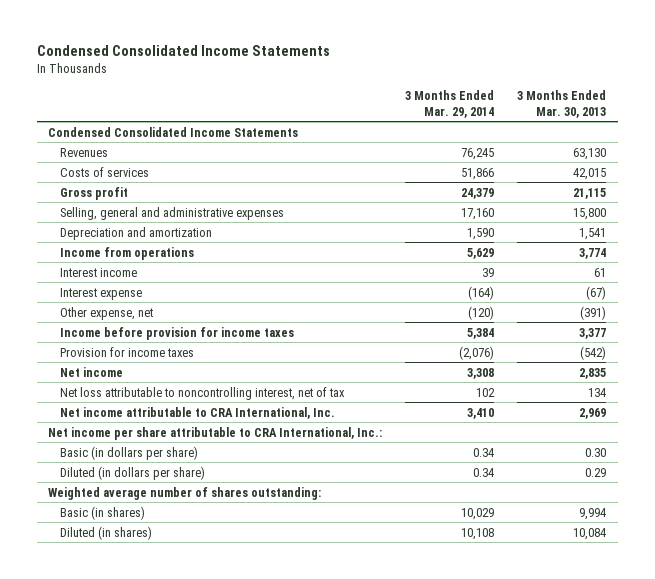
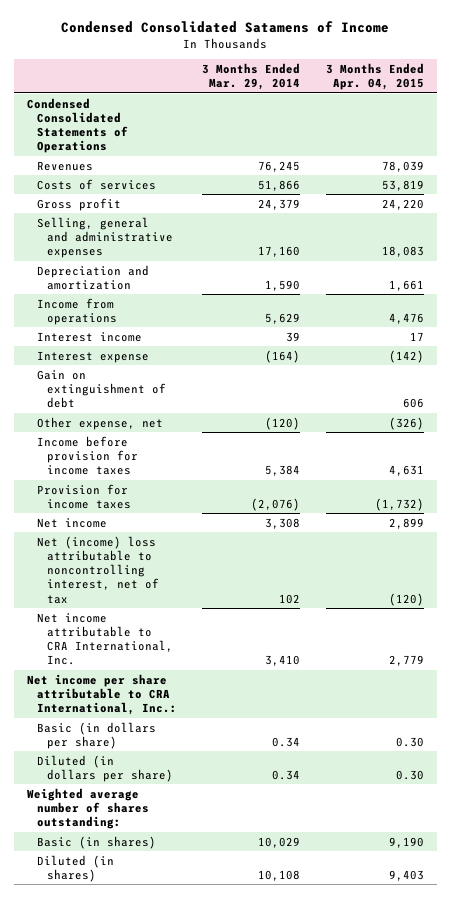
[36,45,330,57] Condensed Consolidated Income Statements -> [61,21,390,34] Condensed Consolidated Satamens of Income
[517,90,607,118] 3 Months Ended Mar. 30, 2013 -> none
none -> [325,63,424,91] 3 Months Ended Apr. 04, 2015
[48,126,299,137] Condensed Consolidated Income Statements -> [26,97,128,154] Condensed Consolidated Statements of Operations
none -> [36,369,166,409] Gain on extinguishment of debt
[59,386,345,400] Net loss attributable to noncontrolling interest, net of tax -> [36,535,159,604] Net (income) loss attributable to noncontrolling interest, net of tax

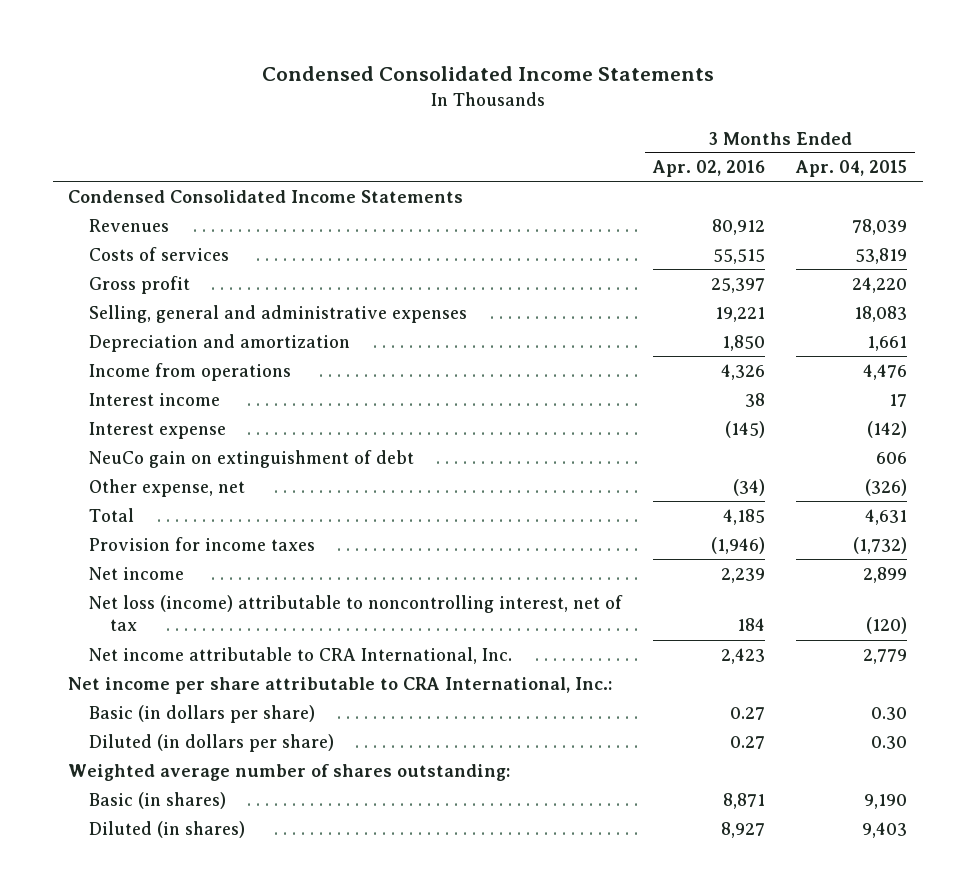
[61,21,390,34] Condensed Consolidated Satamens of Income -> [261,66,714,82] Condensed Consolidated Income Statements
[202,63,301,91] 3 Months Ended Mar. 29, 2014 -> none
none -> [652,160,766,178] Apr. 02, 2016
[26,97,128,154] Condensed Consolidated Statements of Operations -> [68,189,464,203] Condensed Consolidated Income Statements
[36,369,166,409] Gain on extinguishment of debt -> [89,449,415,468] NeuCo gain on extinguishment of debt
[36,435,138,476] Income before provision for income taxes -> [89,507,135,522] Total
[36,535,159,604] Net (income) loss attributable to noncontrolling interest, net of tax -> [89,594,624,632] Net loss (income) attributable to noncontrolling interest, net of tax

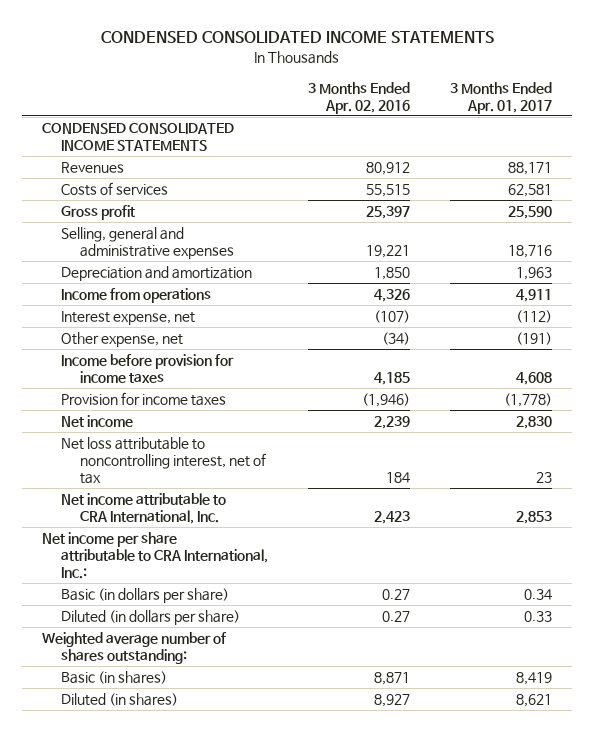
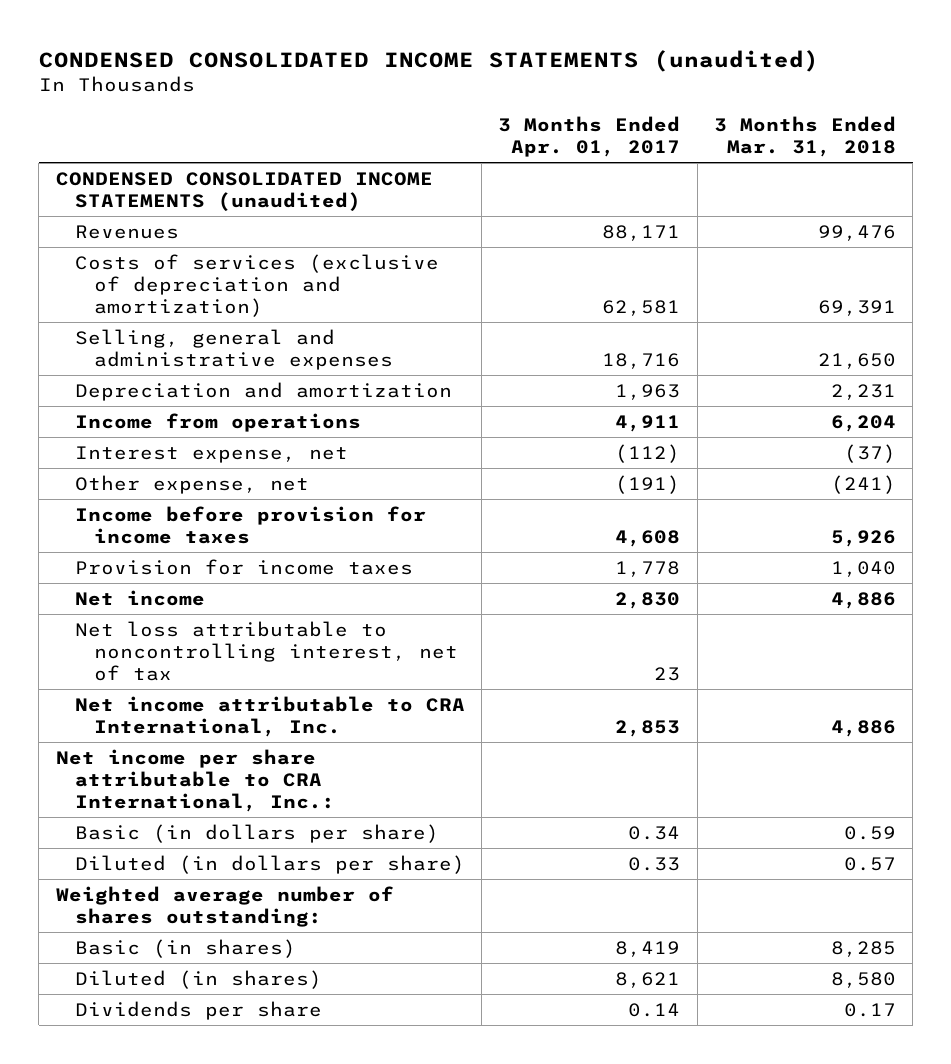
[100,31,494,44] CONDENSED CONSOLIDATED INCOME STATEMENTS -> [38,49,819,72] CONDENSED CONSOLIDATED INCOME STATEMENTS (unaudited)
[307,81,410,114] 3 Months Ended Apr. 02, 2016 -> none
none -> [713,115,896,157] 3 Months Ended Mar. 31, 2018
[41,123,234,152] CONDENSED CONSOLIDATED INCOME STATEMENTS -> [55,171,433,212] CONDENSED CONSOLIDATED INCOME STATEMENTS (unaudited)
[60,205,135,221] Gross profit -> none
[60,182,168,197] Costs of services -> [74,253,439,318] Costs of services (exclusive of depreciation and amortization)
[503,393,552,408] (1,778) -> [615,560,681,577] 1,778
none -> [74,1000,322,1020] Dividends per share

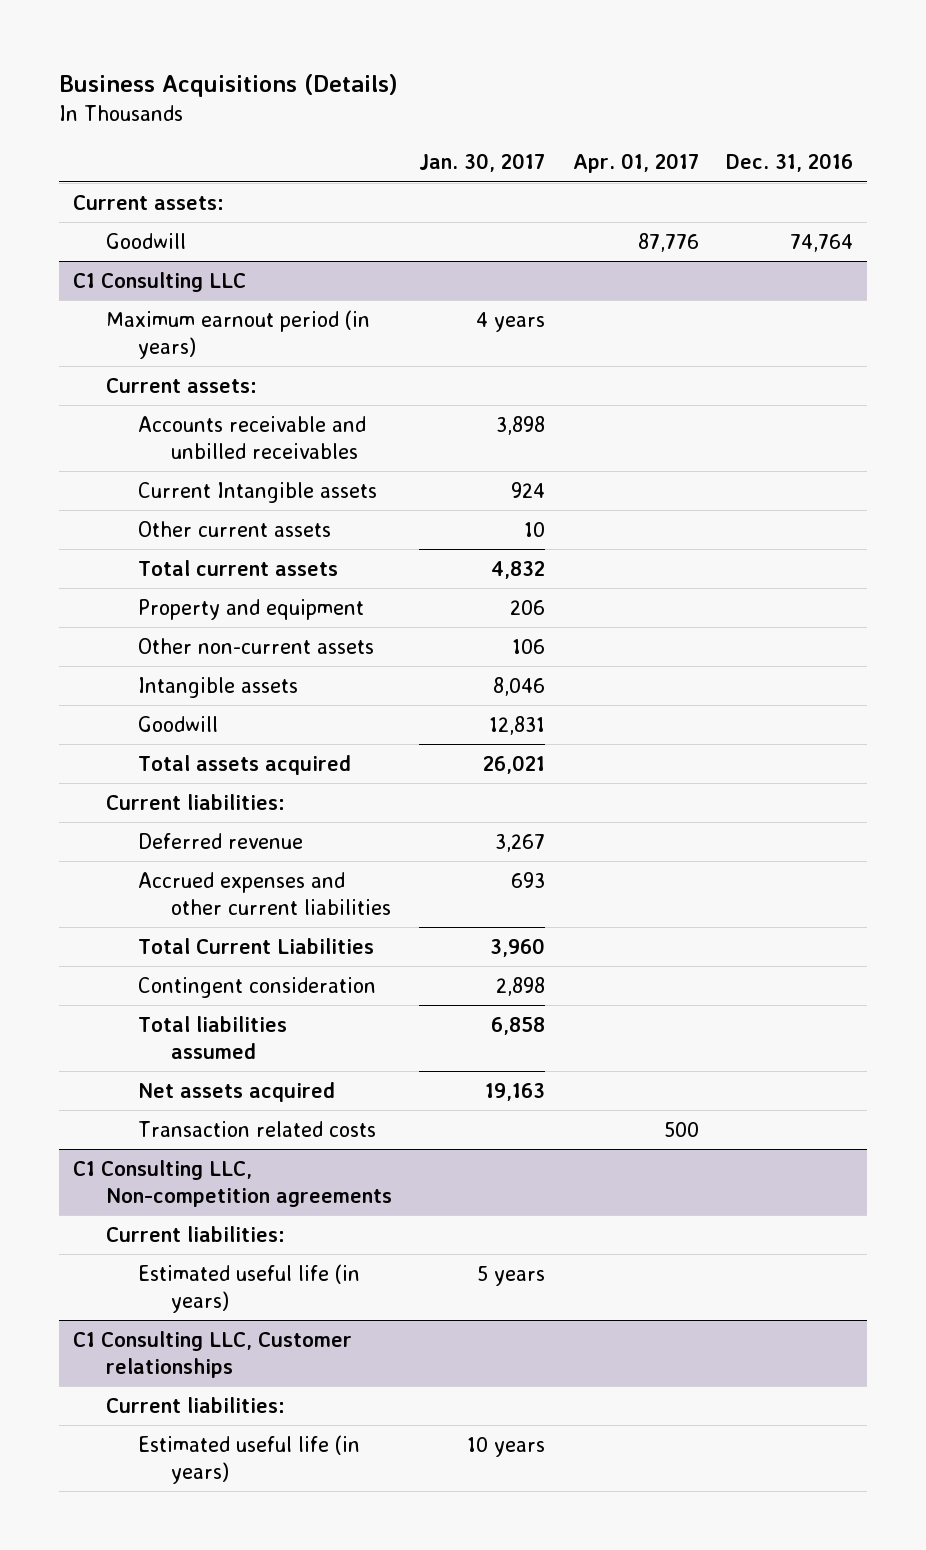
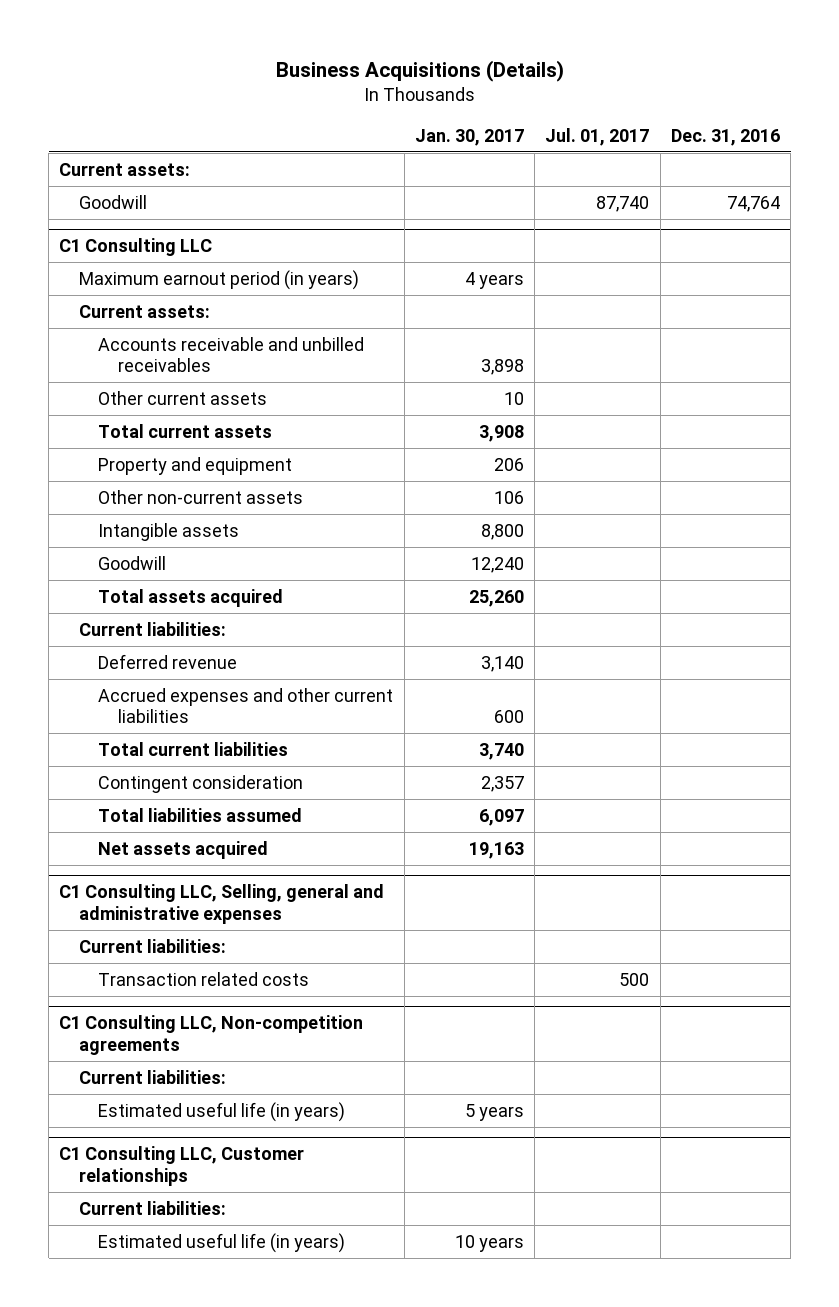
[572,153,699,174] Apr. 01, 2017 -> none
none -> [545,127,650,146] Jul. 01, 2017
[138,481,378,503] Current Intangible assets -> none
[491,560,546,579] 4,832 -> [478,424,524,442] 3,908
[493,676,546,696] 8,046 -> [480,523,524,540] 8,800
[489,715,546,735] 12,831 -> [470,556,524,573] 12,240
[483,754,546,774] 26,021 -> [468,589,524,607] 25,260
[495,833,546,852] 3,267 -> [480,655,524,672] 3,140
[511,871,546,888] 693 -> [493,710,524,724] 600
[138,937,375,954] Total Current Liabilities -> [98,741,289,756] Total current liabilities
[490,937,546,957] 3,960 -> [478,742,524,760] 3,740
[496,976,546,996] 2,898 -> [480,775,524,792] 2,357
[491,1016,546,1035] 6,858 -> [478,808,524,826] 6,097
none -> [59,884,385,925] C1 Consulting LLC, Selling, general and administrative expenses
none -> [78,938,226,953] Current liabilities:

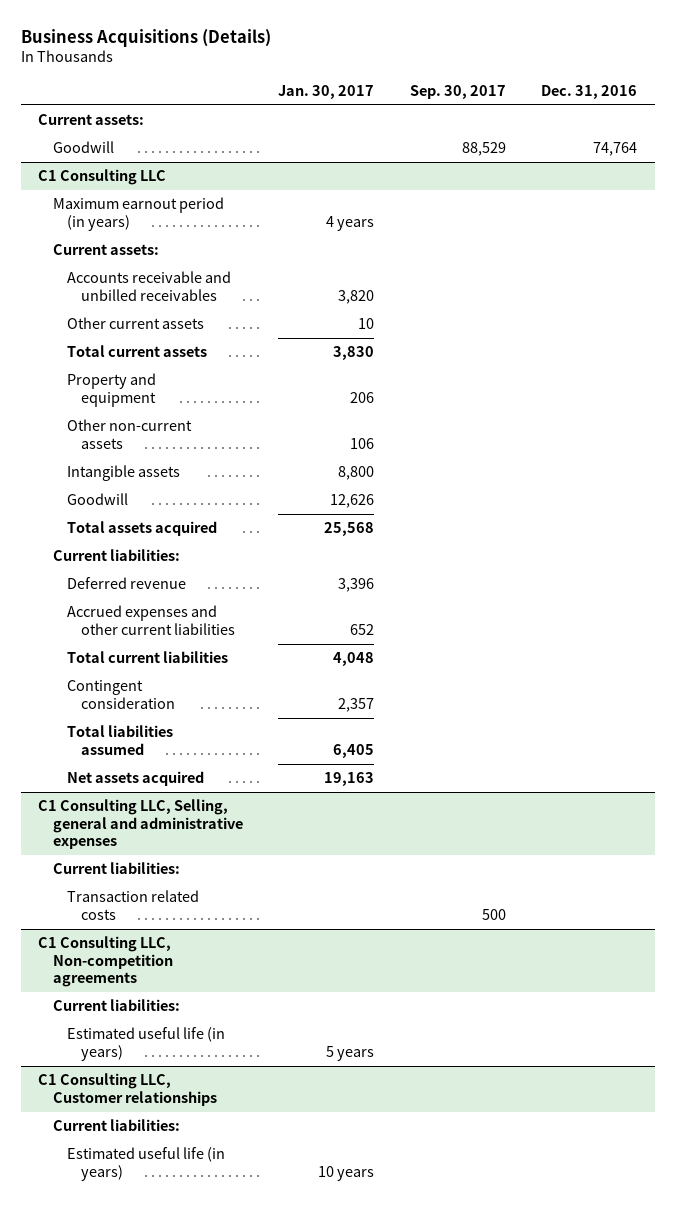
[545,127,650,146] Jul. 01, 2017 -> none
none -> [409,85,506,100] Sep. 30, 2017
[480,359,524,376] 3,898 -> [338,289,375,304] 3,820
[478,424,524,442] 3,908 -> [333,346,375,361] 3,830
[470,556,524,573] 12,240 -> [330,494,375,509] 12,626
[468,589,524,607] 25,260 -> [324,522,375,537] 25,568
[480,655,524,672] 3,140 -> [338,578,375,593] 3,396
[493,710,524,724] 600 -> [350,623,375,635] 652
[478,742,524,760] 3,740 -> [333,652,375,667] 4,048
[478,808,524,826] 6,097 -> [333,743,375,758] 6,405

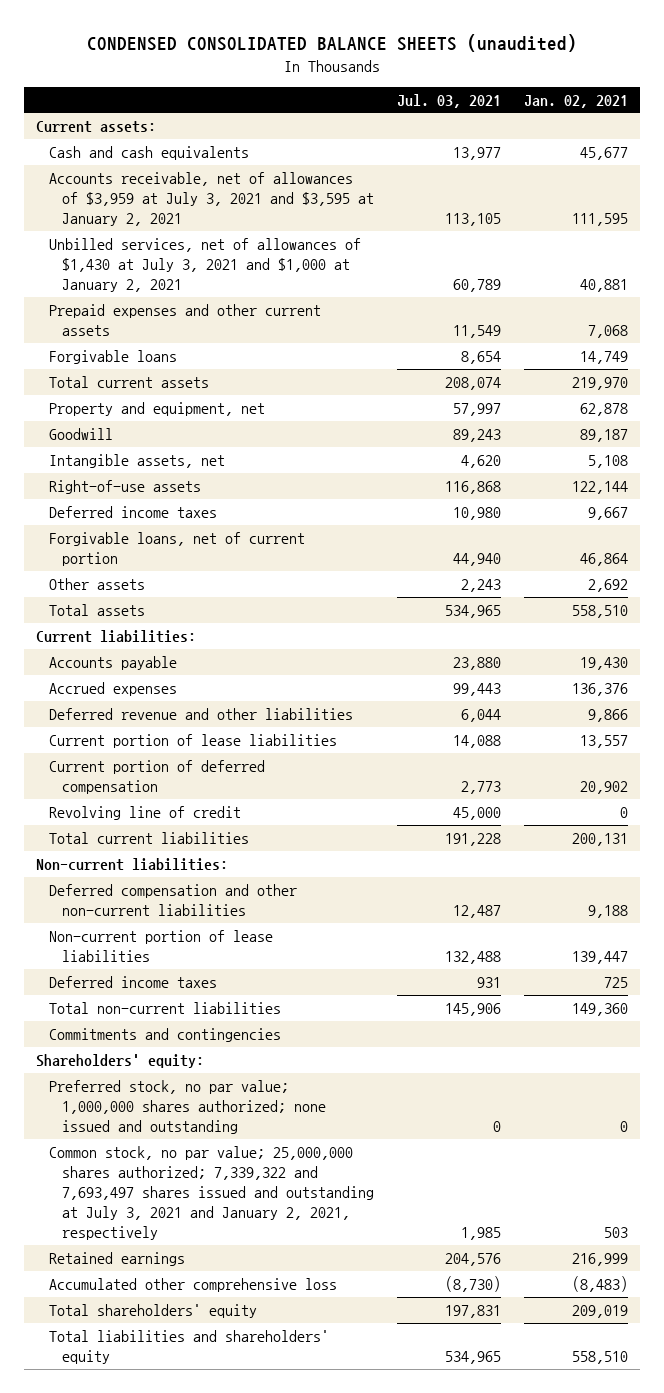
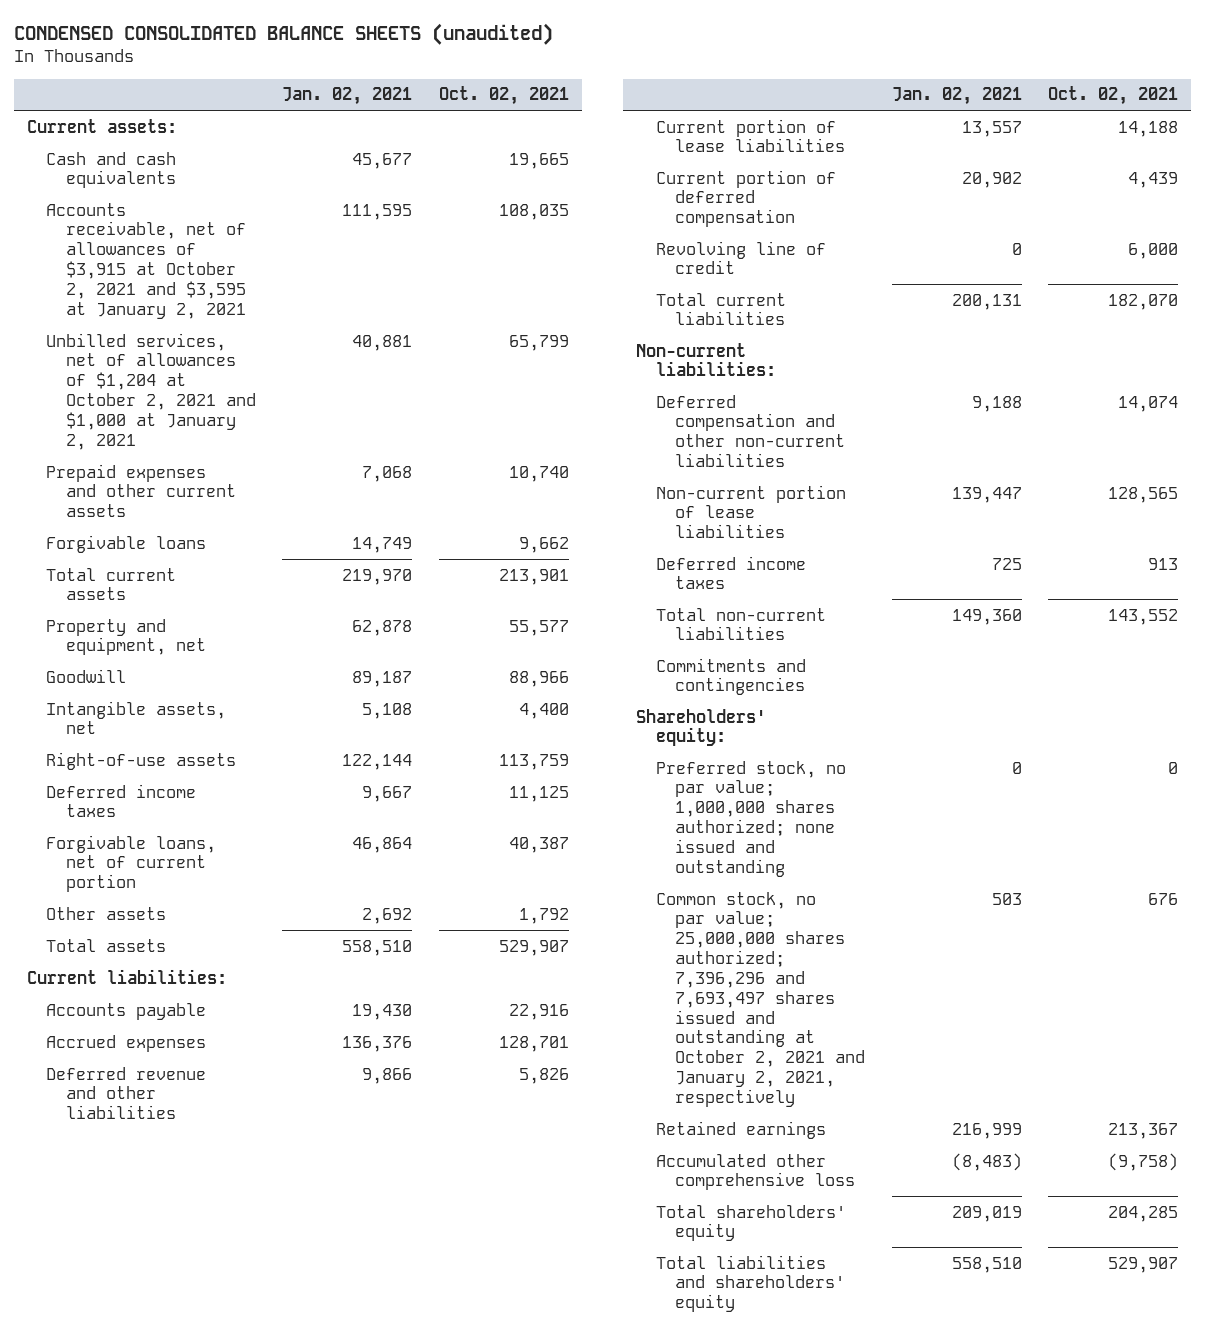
[397,93,502,108] Jul. 03, 2021 -> none
none -> [438,86,569,106] Oct. 02, 2021
[49,171,375,227] Accounts receivable, net of allowances of $3,959 at July 3, 2021 and $3,595 at January 2, 2021 -> [46,202,246,319] Accounts receivable, net of allowances of $3,915 at October 2, 2021 and $3,595 at January 2, 2021
[49,237,362,293] Unbilled services, net of allowances of $1,430 at July 3, 2021 and $1,000 at January 2, 2021 -> [46,332,256,450] Unbilled services, net of allowances of $1,204 at October 2, 2021 and $1,000 at January 2, 2021
[49,1145,375,1241] Common stock, no par value; 25,000,000 shares authorized; 7,339,322 and 7,693,497 shares issued and outstanding at July 3, 2021 and January 2, 2021, respectively -> [655,891,866,1107] Common stock, no par value; 25,000,000 shares authorized; 7,396,296 and 7,693,497 shares issued and outstanding at October 2, 2021 and January 2, 2021, respectively

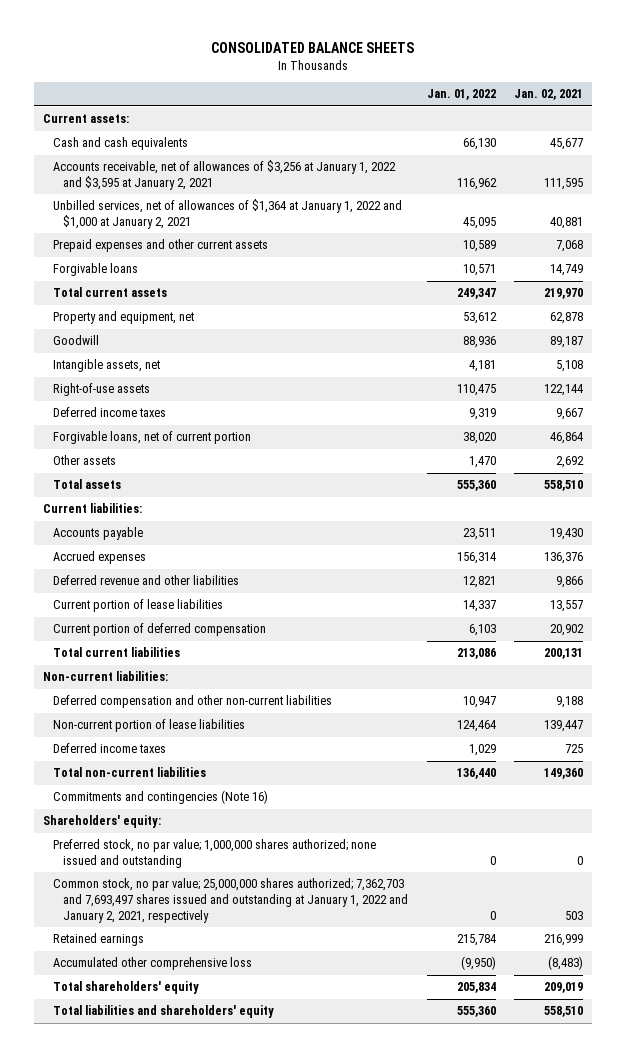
[13,22,553,45] CONDENSED CONSOLIDATED BALANCE SHEETS (unaudited) -> [210,41,414,53] CONSOLIDATED BALANCE SHEETS
[438,86,569,106] Oct. 02, 2021 -> none
none -> [426,89,496,101] Jan. 01, 2022
[46,202,246,319] Accounts receivable, net of allowances of $3,915 at October 2, 2021 and $3,595 at January 2, 2021 -> [52,160,396,190] Accounts receivable, net of allowances of $3,256 at January 1, 2022 and $3,595 at January 2, 2021
[46,332,256,450] Unbilled services, net of allowances of $1,204 at October 2, 2021 and $1,000 at January 2, 2021 -> [52,199,402,229] Unbilled services, net of allowances of $1,364 at January 1, 2022 and $1,000 at January 2, 2021
[655,240,826,275] Revolving line of credit -> none
[655,657,806,696] Commitments and contingencies -> [52,790,268,805] Commitments and contingencies (Note 16)
[655,891,866,1107] Common stock, no par value; 25,000,000 shares authorized; 7,396,296 and 7,693,497 shares issued and outstanding at October 2, 2021 and January 2, 2021, respectively -> [52,878,409,923] Common stock, no par value; 25,000,000 shares authorized; 7,362,703 and 7,693,497 shares issued and outstanding at January 1, 2022 and January 2, 2021, respectively

